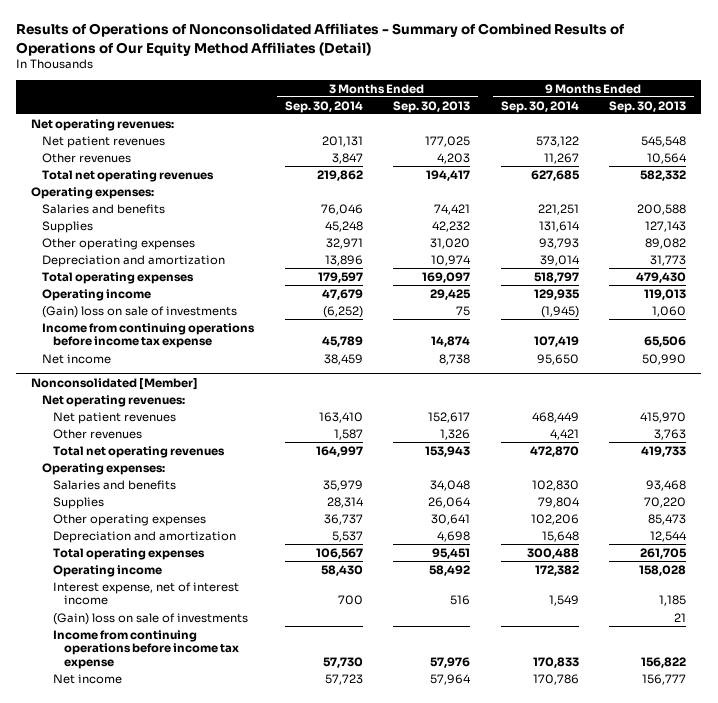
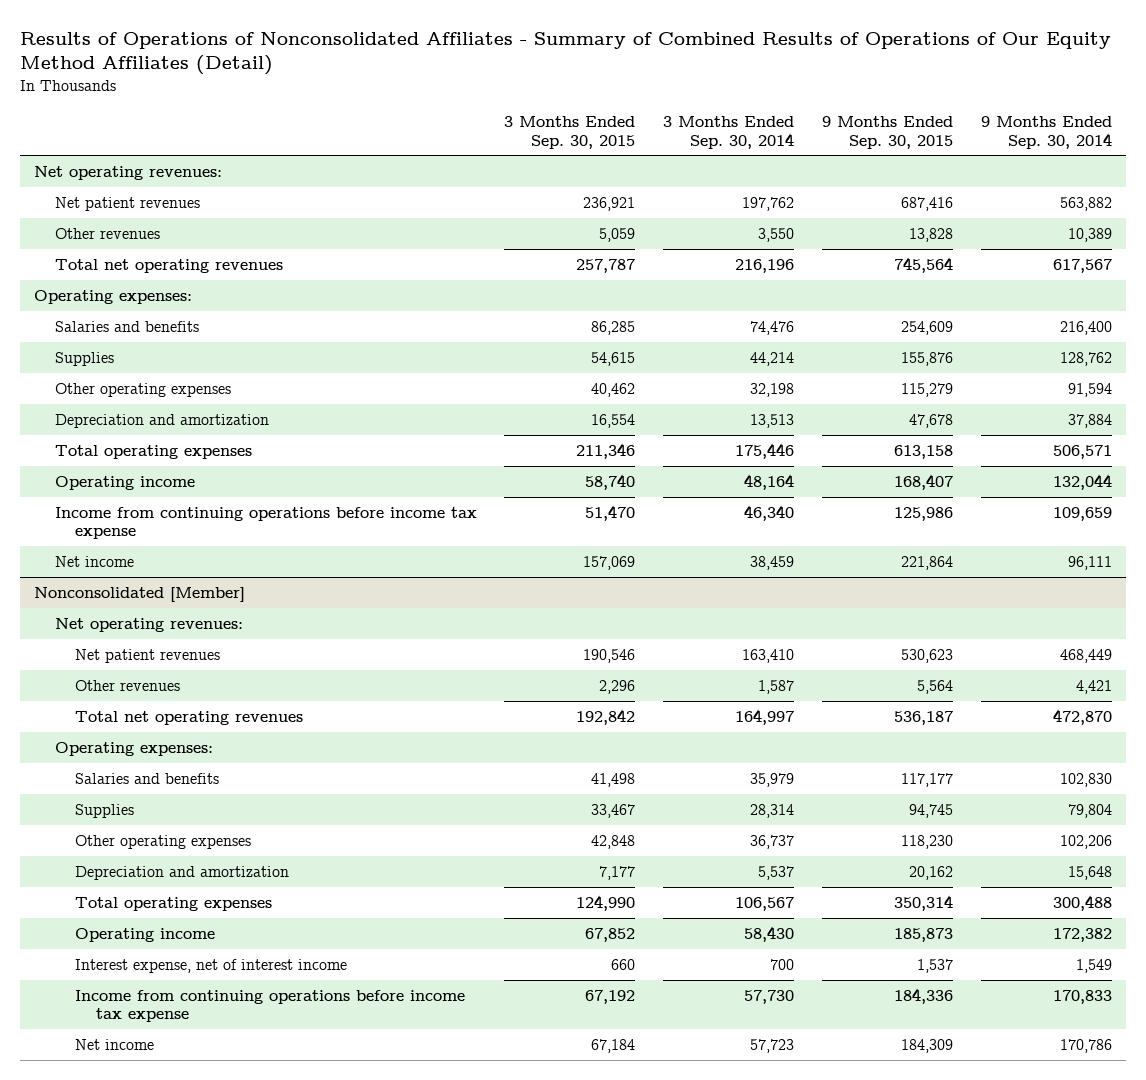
[393,100,471,113] Sep. 30, 2013 -> none
[609,100,687,113] Sep. 30, 2013 -> none
none -> [504,116,636,149] 3 Months Ended Sep. 30, 2015
none -> [822,116,954,149] 9 Months Ended Sep. 30, 2015
[321,135,363,147] 201,131 -> [742,196,795,211] 197,762
[535,135,579,147] 573,122 -> [1060,196,1113,211] 563,882
[331,152,363,164] 3,847 -> [758,227,795,242] 3,550
[543,152,579,164] 11,267 -> [1068,227,1113,242] 10,389
[316,169,363,181] 219,862 -> [735,258,795,273] 216,196
[530,169,580,181] 627,685 -> [1053,258,1113,273] 617,567
[42,305,238,318] (Gain) loss on sale of investments -> none
[320,203,363,215] 76,046 -> [750,320,795,335] 74,476
[537,203,579,215] 221,251 -> [1060,320,1113,335] 216,400
[324,220,363,232] 45,248 -> [750,351,795,366] 44,214
[538,220,580,232] 131,614 -> [1060,351,1113,366] 128,762
[325,237,363,249] 32,971 -> [750,382,795,397] 32,198
[538,237,579,249] 93,793 -> [1068,382,1113,397] 91,594
[324,254,363,266] 13,896 -> [750,413,795,428] 13,513
[539,254,580,266] 39,014 -> [1068,413,1113,428] 37,884
[317,271,363,283] 179,597 -> [735,442,795,459] 175,446
[533,271,579,283] 518,797 -> [1053,444,1113,459] 506,571
[321,288,363,300] 47,679 -> [744,473,795,490] 48,164
[533,288,580,300] 129,935 -> [1053,473,1113,490] 132,044
[321,336,363,348] 45,789 -> [744,504,795,521] 46,340
[533,336,579,348] 107,419 -> [1053,506,1113,521] 109,659
[536,353,579,365] 95,650 -> [1068,555,1113,570] 96,111
[53,612,249,625] (Gain) loss on sale of investments -> none

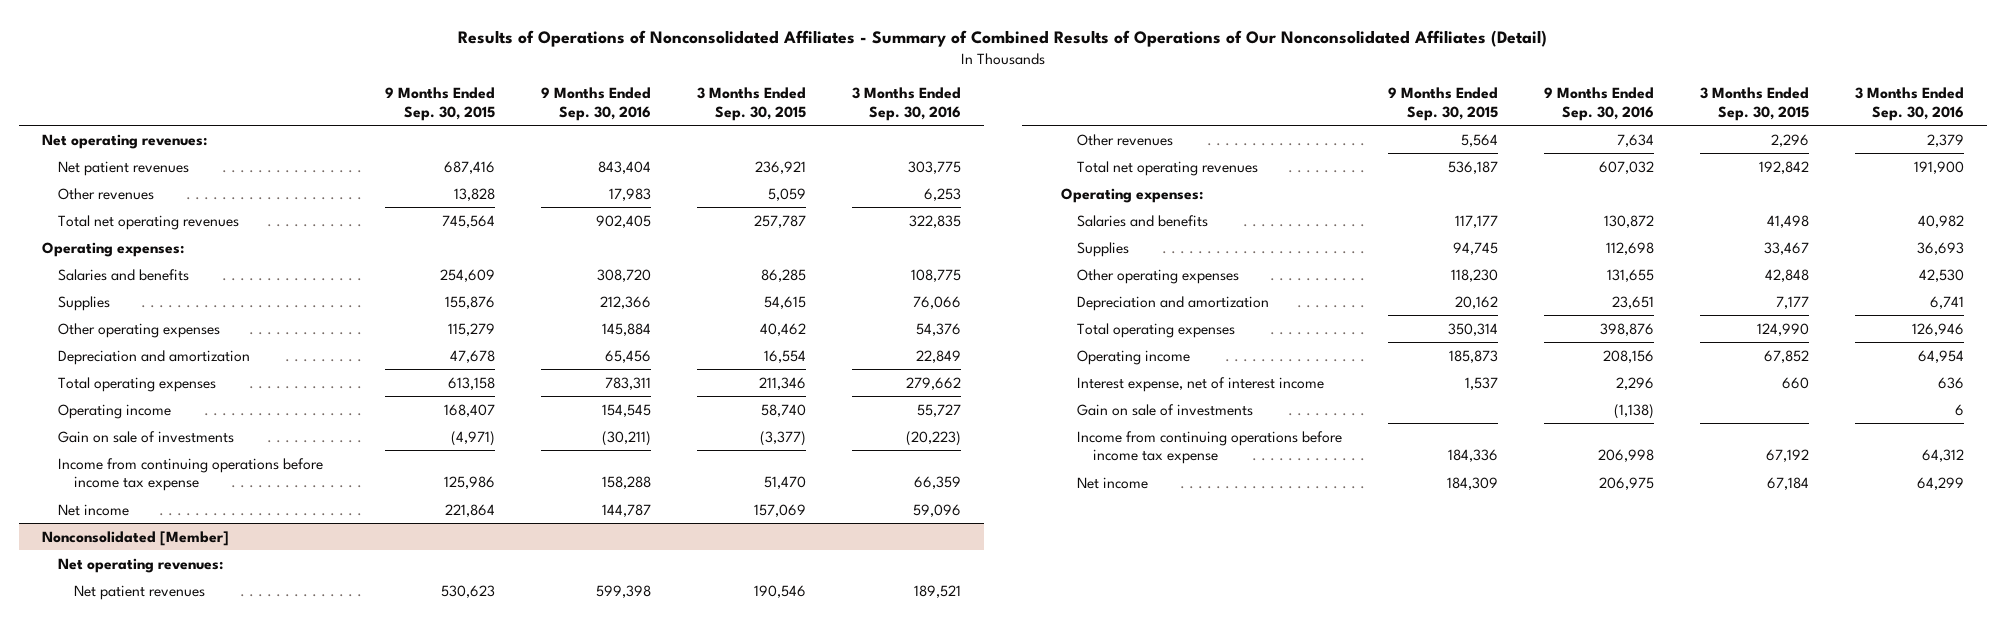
[19,31,1111,76] Results of Operations of Nonconsolidated Affiliates - Summary of Combined Results of Operations of Our Equity Method Affiliates (Detail) -> [458,30,1548,48] Results of Operations of Nonconsolidated Affiliates - Summary of Combined Results of Operations of Our Nonconsolidated Affiliates (Detail)
[663,116,795,149] 3 Months Ended Sep. 30, 2014 -> none
[981,116,1113,149] 9 Months Ended Sep. 30, 2014 -> none
none -> [540,87,651,121] 9 Months Ended Sep. 30, 2016
none -> [851,87,961,121] 3 Months Ended Sep. 30, 2016
none -> [58,430,235,443] Gain on sale of investments
none -> [1076,403,1253,416] Gain on sale of investments

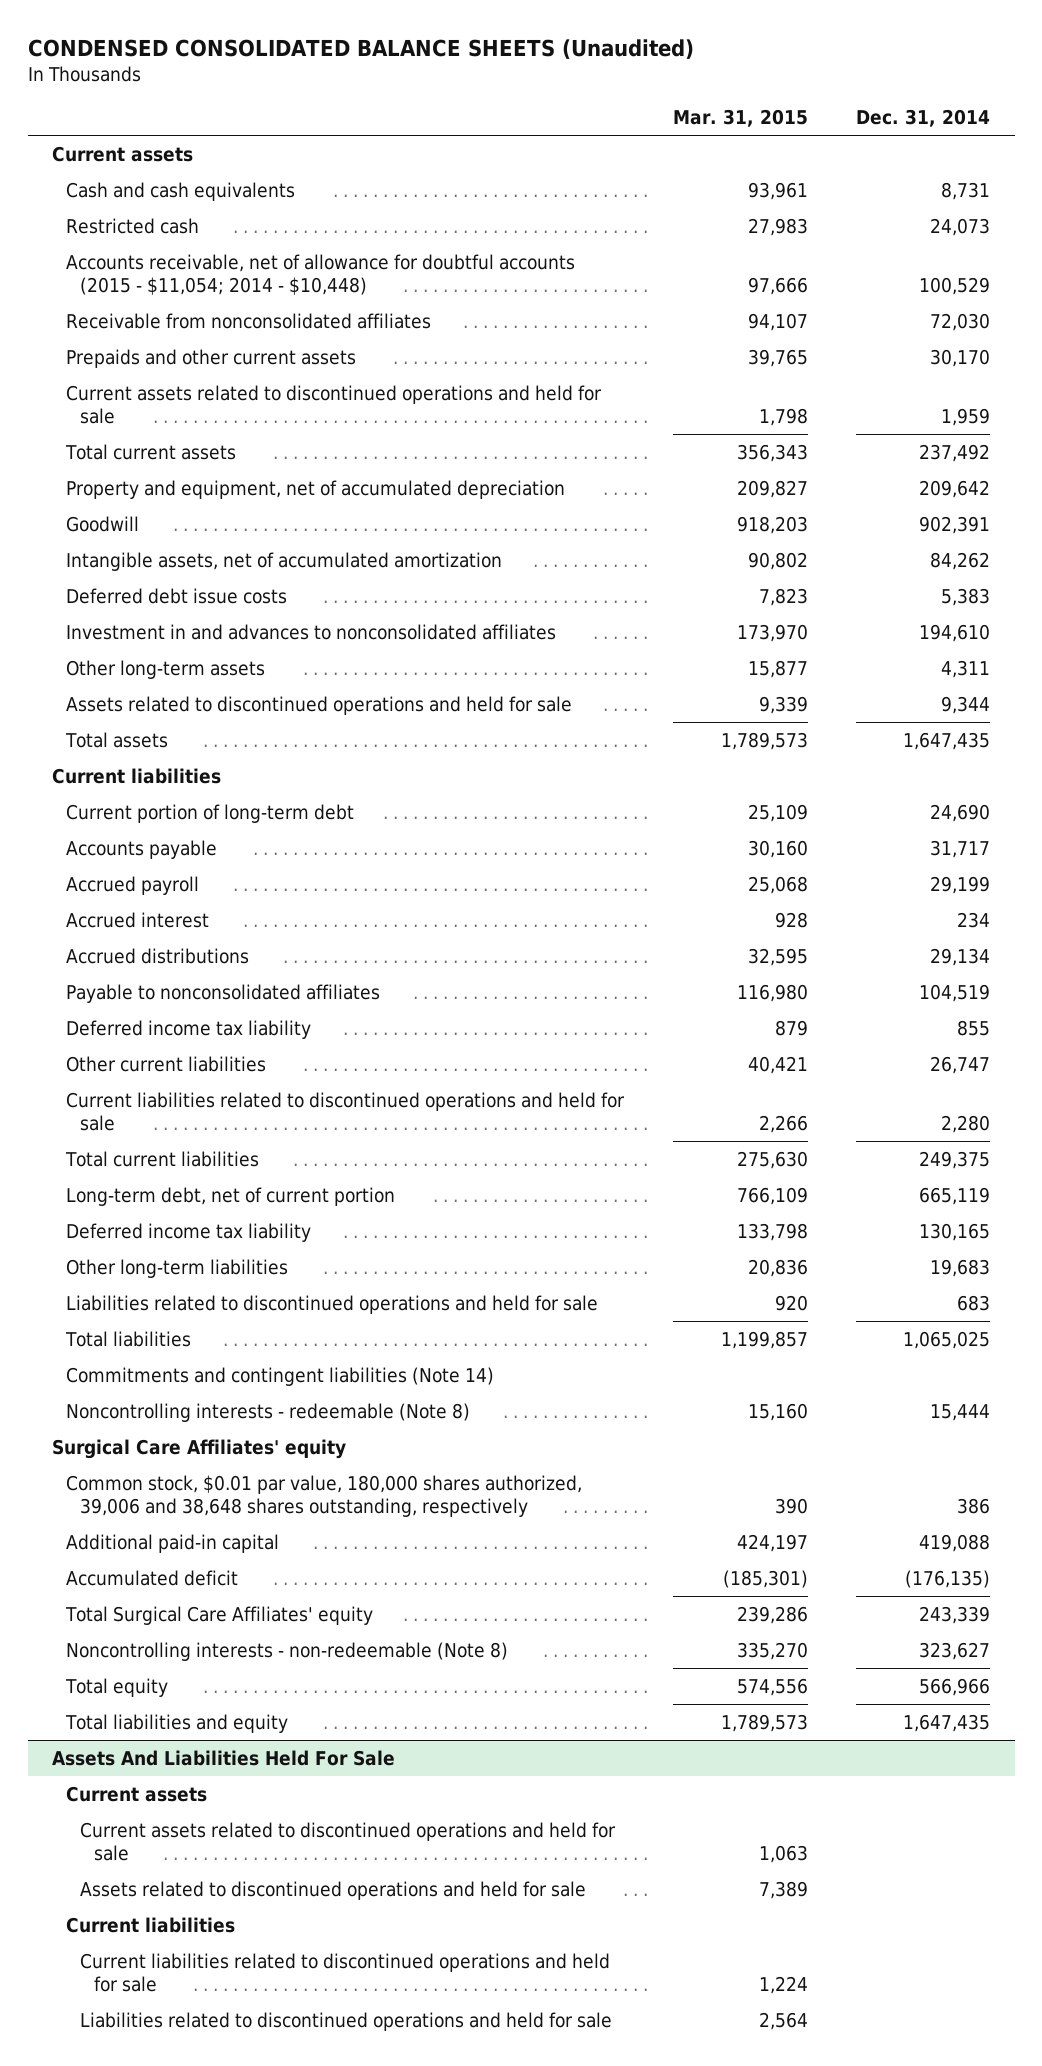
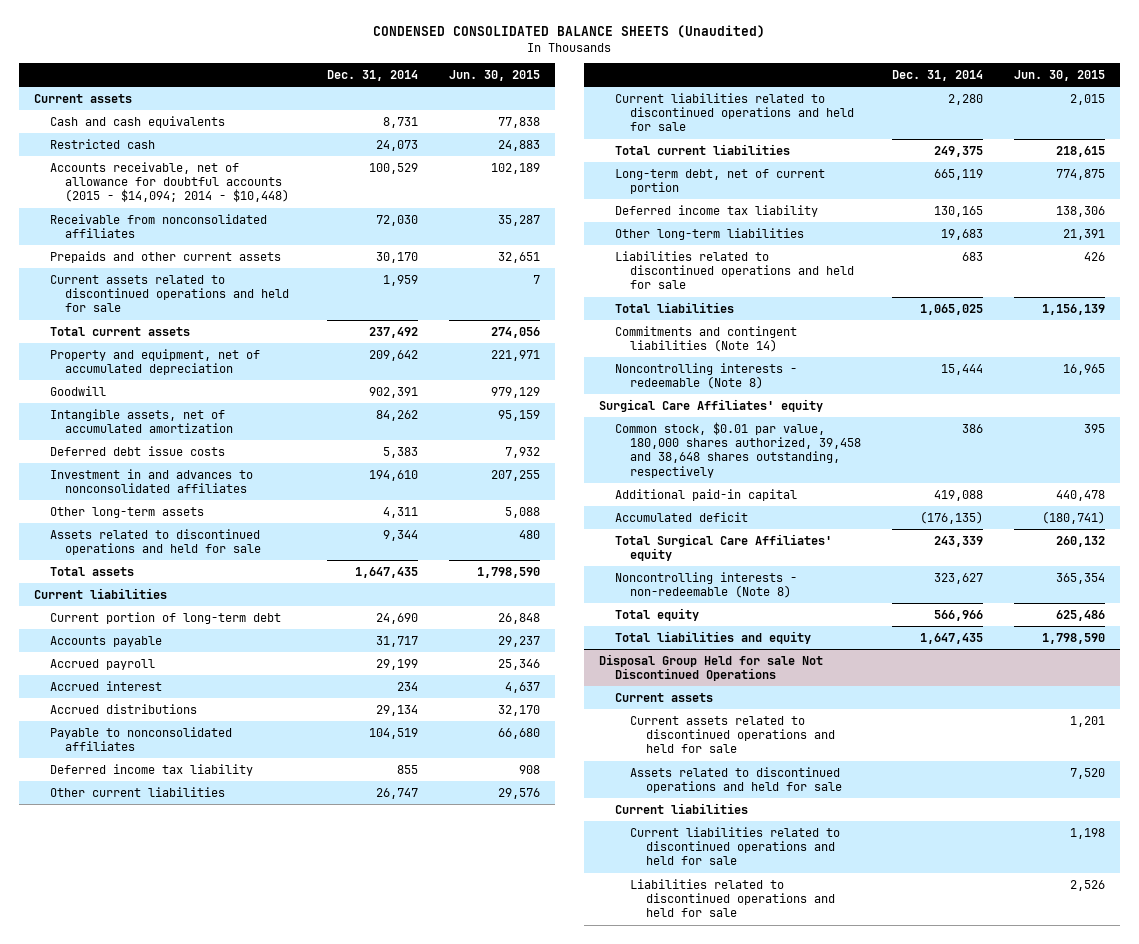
[672,109,808,128] Mar. 31, 2015 -> none
none -> [448,69,540,81] Jun. 30, 2015
[65,253,575,296] Accounts receivable, net of allowance for doubtful accounts (2015 - $11,054; 2014 - $10,448) -> [49,161,290,203] Accounts receivable, net of allowance for doubtful accounts (2015 - $14,094; 2014 - $10,448)
[65,1474,582,1518] Common stock, $0.01 par value, 180,000 shares authorized, 39,006 and 38,648 shares outstanding, respectively -> [614,421,862,478] Common stock, $0.01 par value, 180,000 shares authorized, 39,458 and 38,648 shares outstanding, respectively
[52,1749,396,1766] Assets And Liabilities Held For Sale -> none
none -> [599,653,824,682] Disposal Group Held for sale Not Discontinued Operations

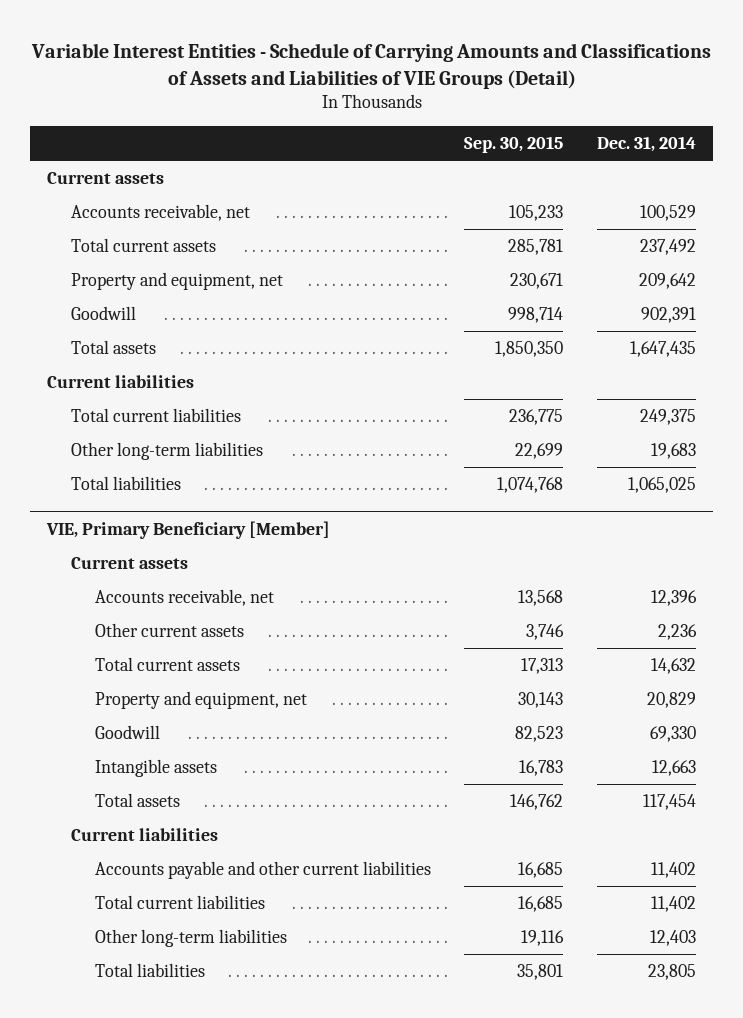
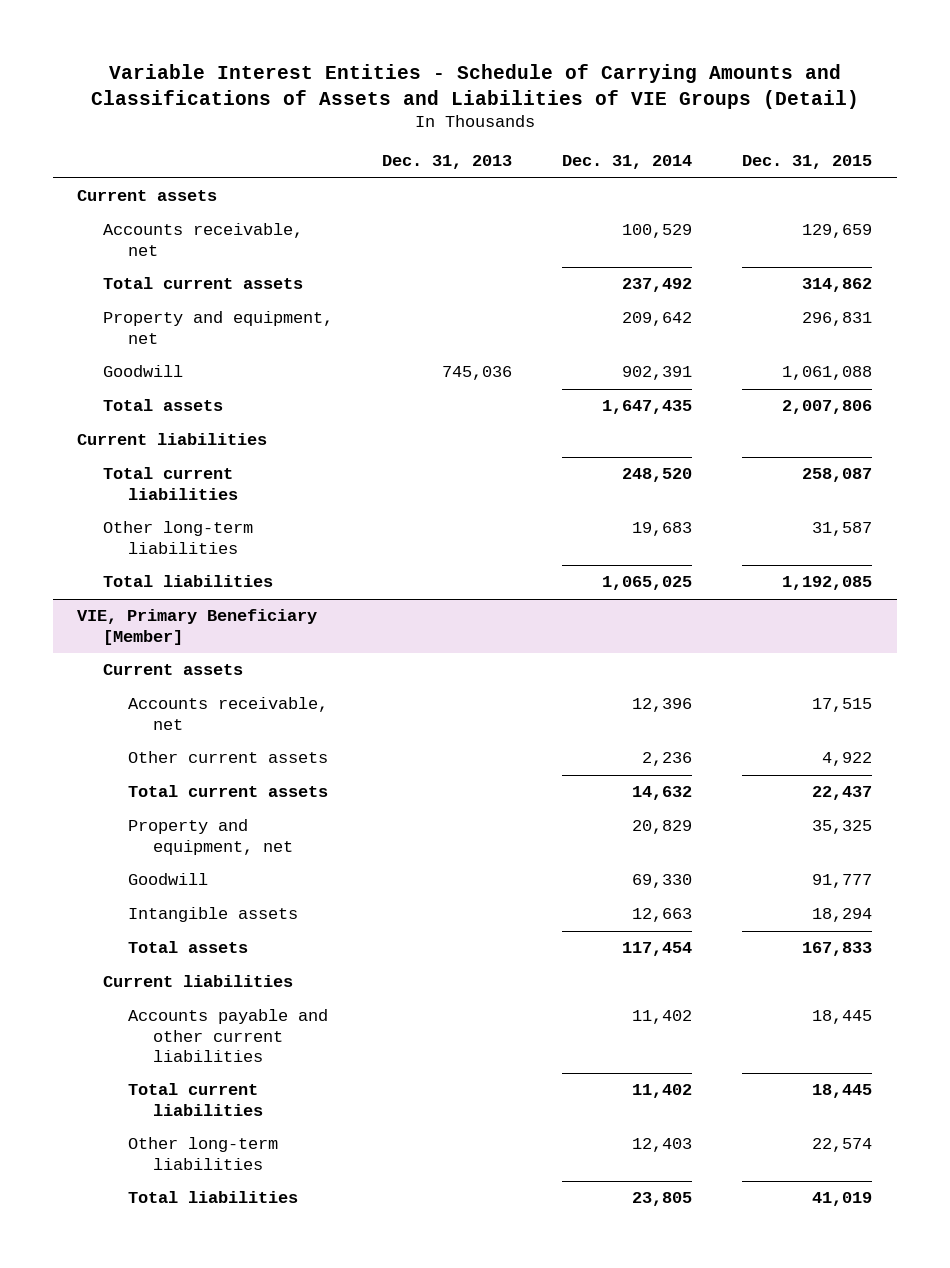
[464,136,564,154] Sep. 30, 2015 -> none
none -> [382,155,513,170] Dec. 31, 2013
none -> [742,155,873,170] Dec. 31, 2015
[640,408,697,425] 249,375 -> [622,468,693,483] 248,520

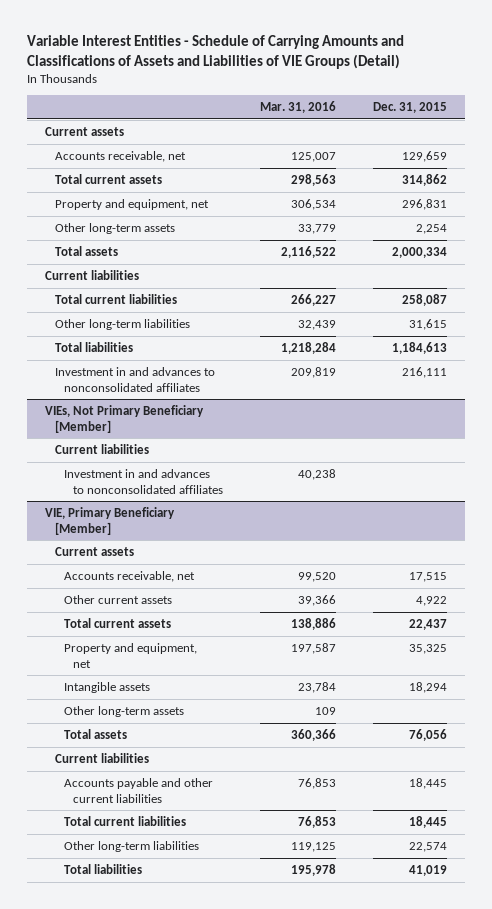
[382,155,513,170] Dec. 31, 2013 -> none
[562,155,693,170] Dec. 31, 2014 -> none
none -> [260,101,337,114] Mar. 31, 2016
[102,365,183,378] Goodwill -> none
none -> [54,222,175,234] Other long-term assets
[782,400,873,415] 2,007,806 -> [391,246,447,258] 2,000,334
[812,522,873,537] 31,587 -> [408,318,447,330] 31,615
[782,576,873,591] 1,192,085 -> [391,341,447,354] 1,184,613
none -> [54,366,215,392] Investment in and advances to nonconsolidated affiliates
none -> [45,404,205,433] VIEs, Not Primary Beneficiary [Member]
none -> [54,443,149,454] Current liabilities
none -> [63,468,224,494] Investment in and advances to nonconsolidated affiliates
[127,873,208,886] Goodwill -> none
none -> [63,705,184,717] Other long-term assets
[802,942,873,957] 167,833 -> [408,728,447,741] 76,056

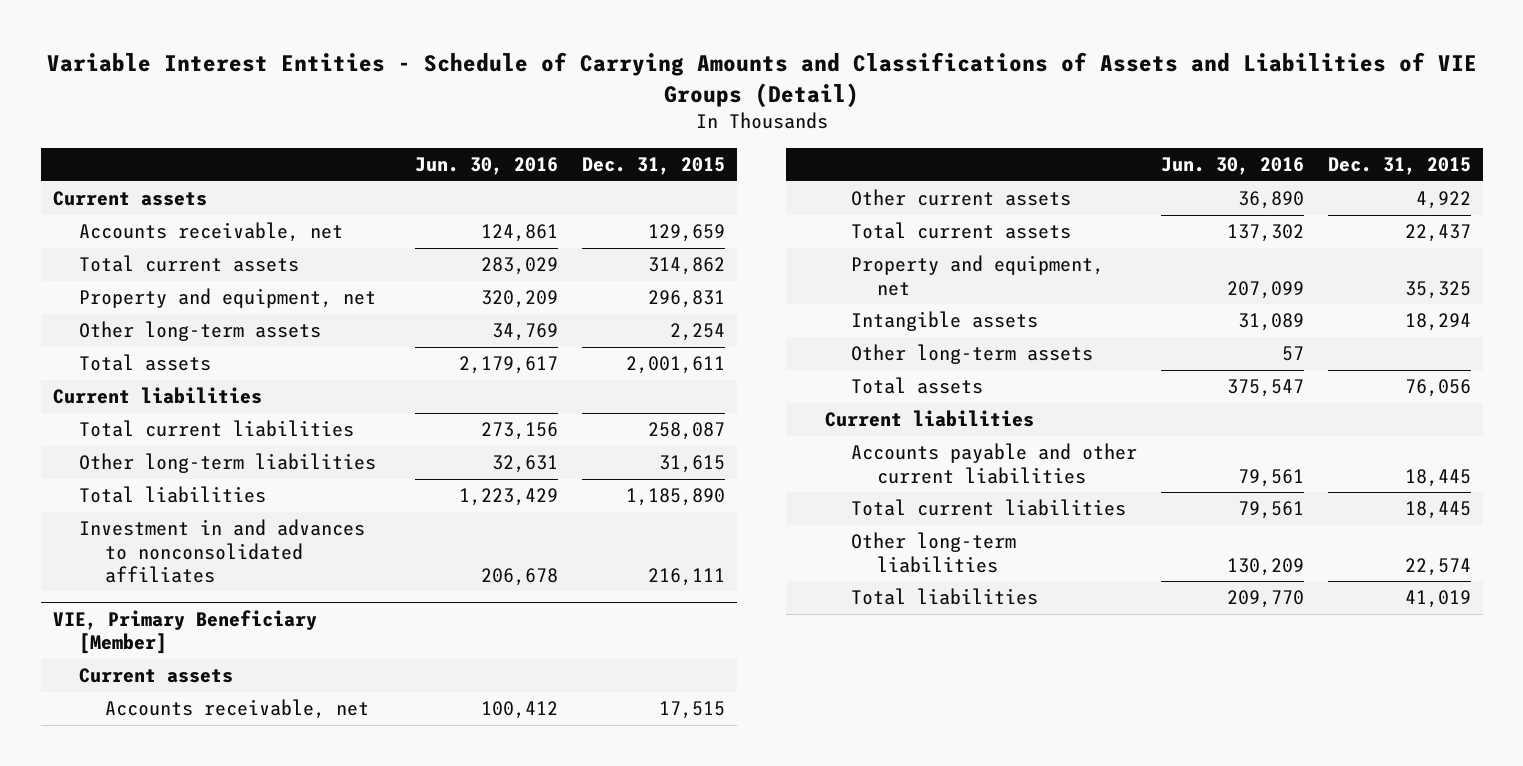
[260,101,337,114] Mar. 31, 2016 -> none
none -> [415,157,559,176] Jun. 30, 2016
[391,246,447,258] 2,000,334 -> [626,356,726,375] 2,001,611
[391,341,447,354] 1,184,613 -> [626,488,726,507] 1,185,890
[45,404,205,433] VIEs, Not Primary Beneficiary [Member] -> none
[54,443,149,454] Current liabilities -> none
[63,468,224,494] Investment in and advances to nonconsolidated affiliates -> none

